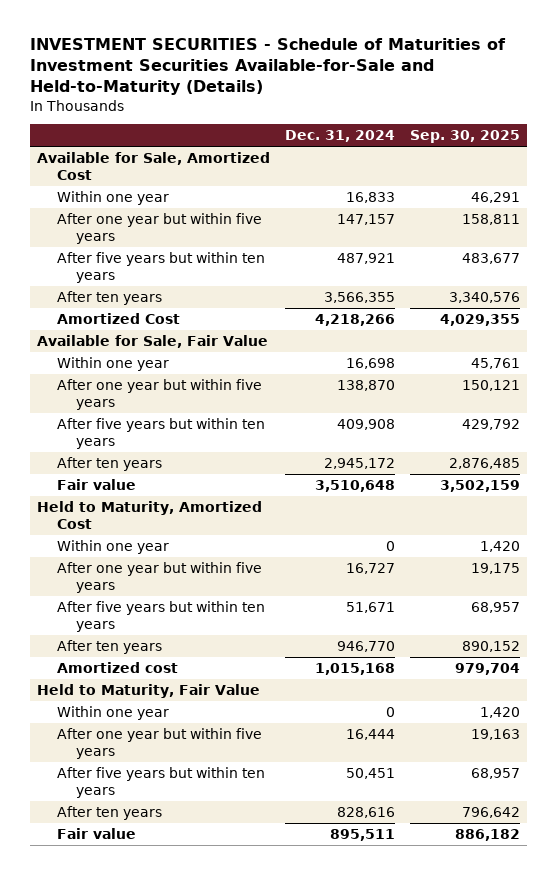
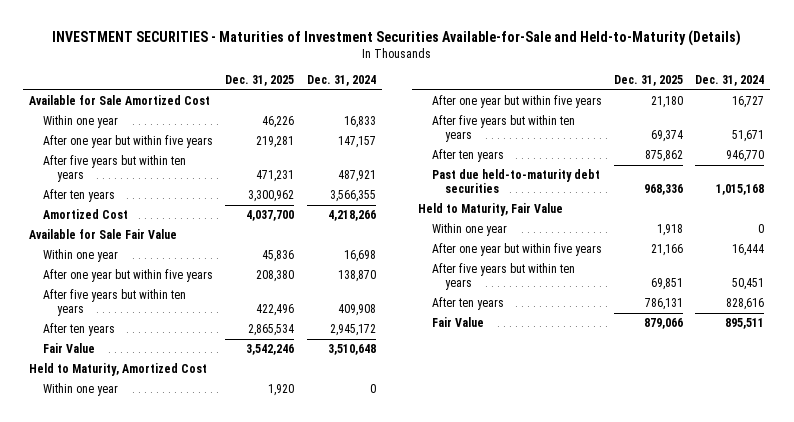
[29,38,506,96] INVESTMENT SECURITIES - Schedule of Maturities of Investment Securities Available-for-Sale and Held-to-Maturity (Details) -> [51,29,741,46] INVESTMENT SECURITIES - Maturities of Investment Securities Available-for-Sale and Held-to-Maturity (Details)
[409,130,520,144] Sep. 30, 2025 -> none
none -> [225,75,295,87] Dec. 31, 2025
[36,152,270,181] Available for Sale, Amortized Cost -> [29,95,211,106] Available for Sale Amortized Cost
[36,335,268,349] Available for Sale, Fair Value -> [29,229,178,240] Available for Sale Fair Value
[56,479,136,491] Fair value -> [43,343,96,354] Fair Value
[56,662,178,674] Amortized cost -> [431,169,600,194] Past due held-to-maturity debt securities
[56,828,136,840] Fair value -> [431,317,484,328] Fair Value

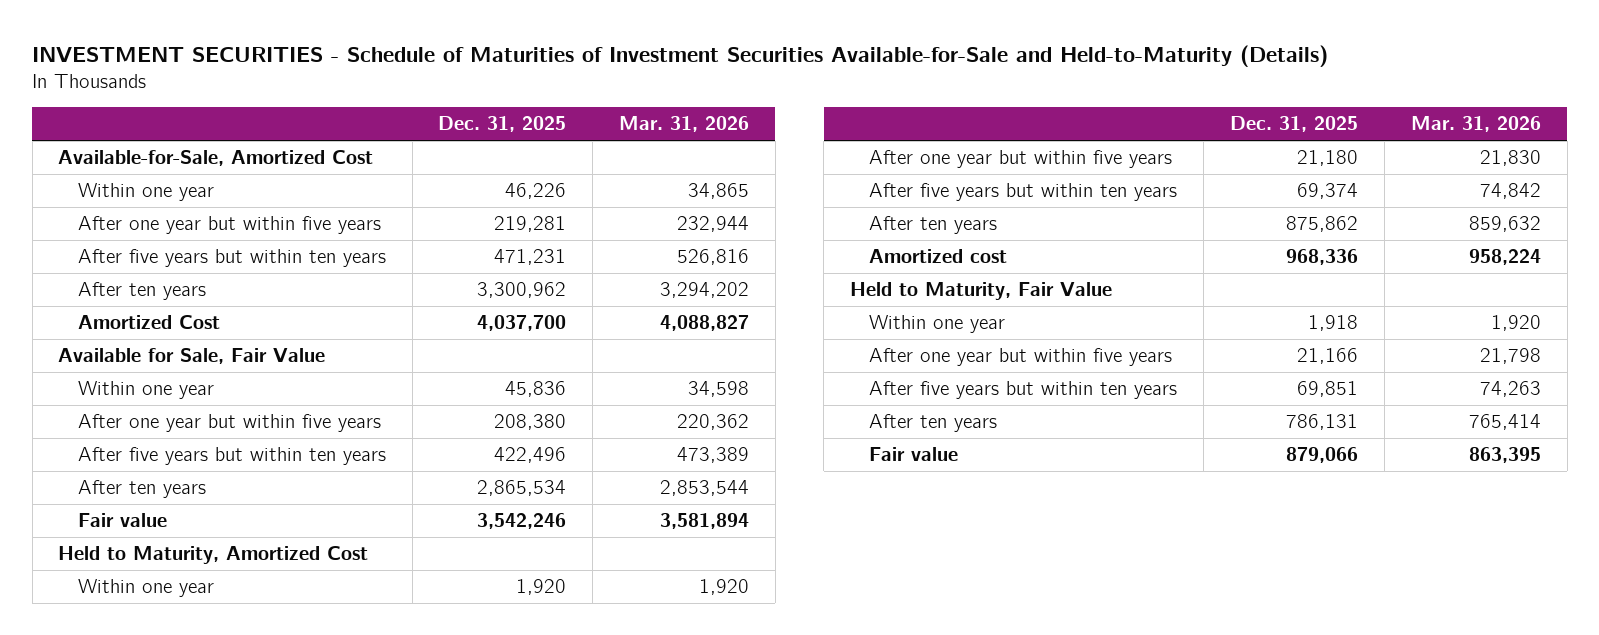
[51,29,741,46] INVESTMENT SECURITIES - Maturities of Investment Securities Available-for-Sale and Held-to-Maturity (Details) -> [32,44,1329,67] INVESTMENT SECURITIES - Schedule of Maturities of Investment Securities Available-for-Sale and Held-to-Maturity (Details)
[306,75,376,87] Dec. 31, 2024 -> none
none -> [619,116,750,133] Mar. 31, 2026
[29,95,211,106] Available for Sale Amortized Cost -> [58,150,374,167] Available-for-Sale, Amortized Cost
[29,229,178,240] Available for Sale Fair Value -> [58,348,326,365] Available for Sale, Fair Value
[43,343,96,354] Fair Value -> [77,513,167,528] Fair value
[431,169,600,194] Past due held-to-maturity debt securities -> [869,249,1008,264] Amortized cost
[431,317,484,328] Fair Value -> [869,447,959,462] Fair value

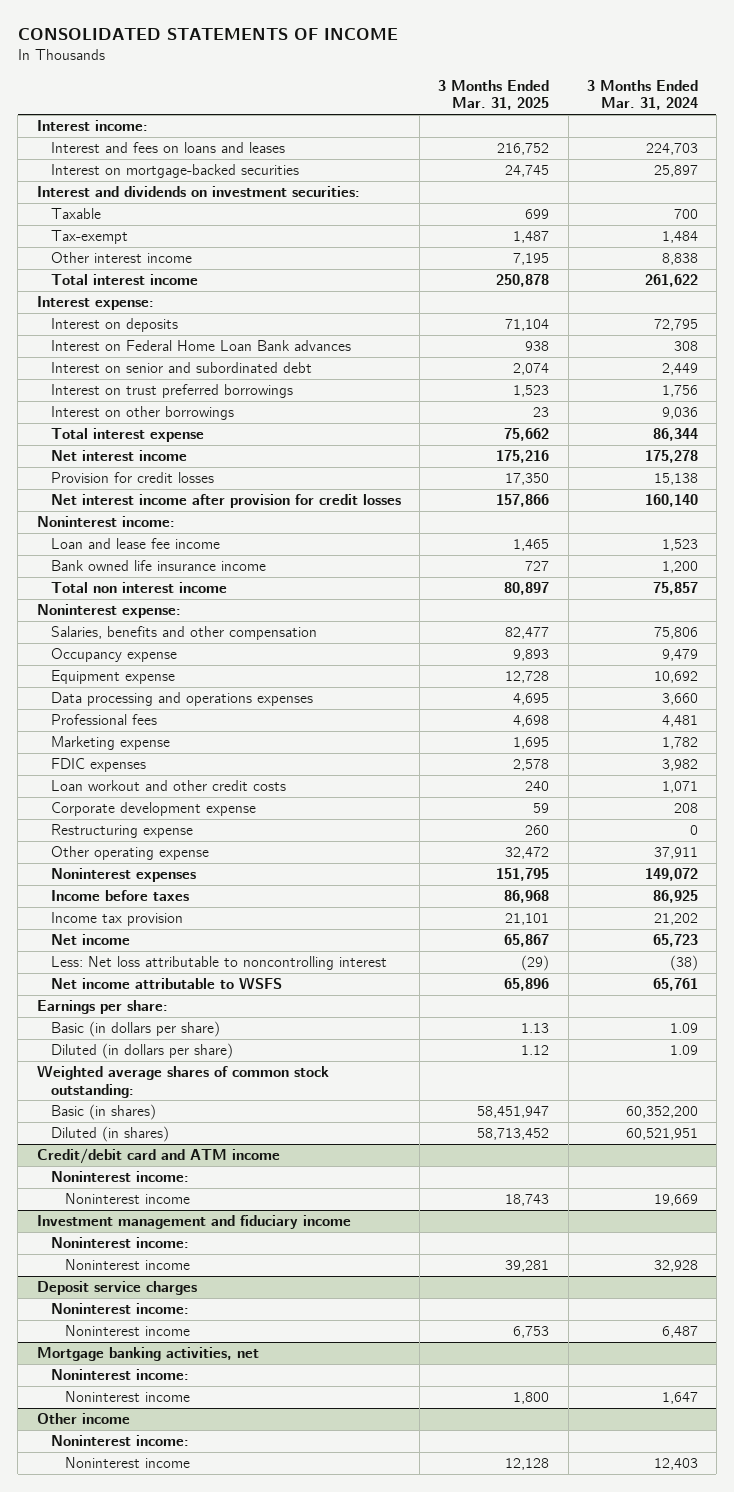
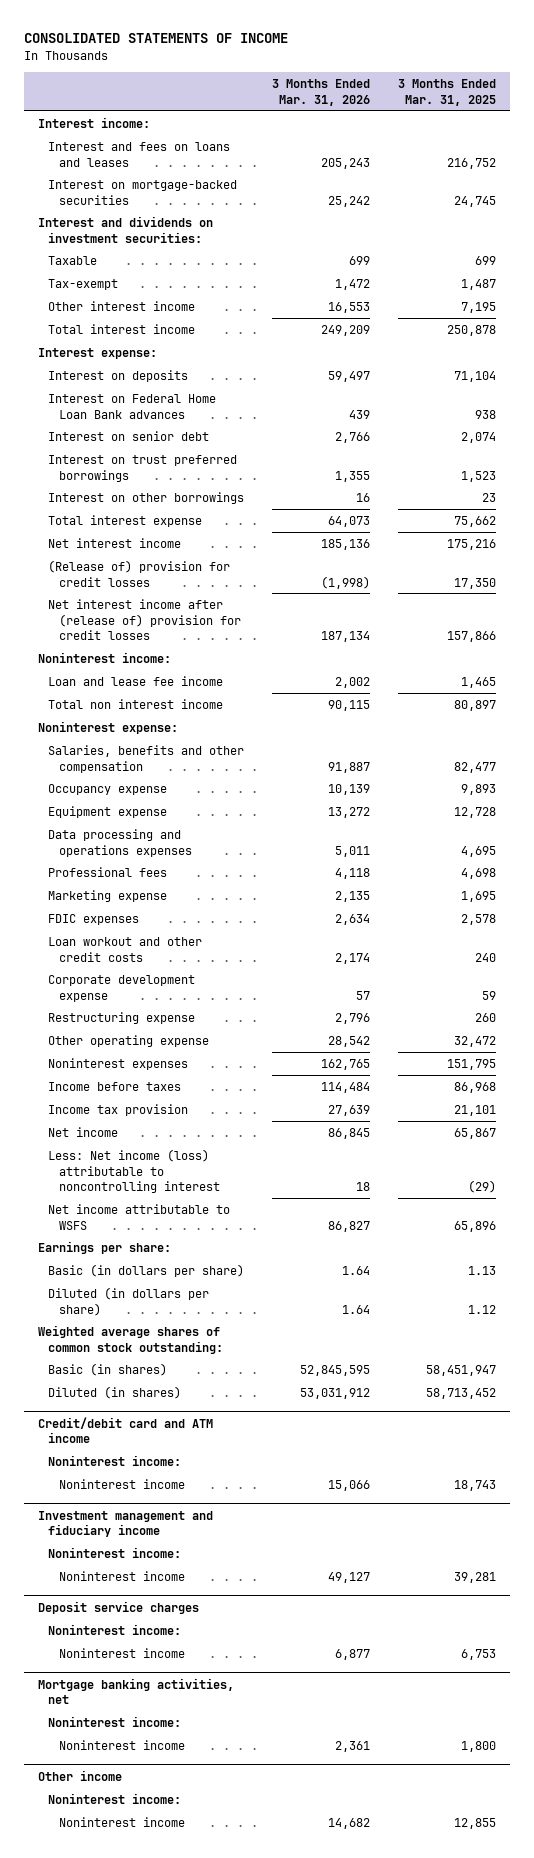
[586,79,698,111] 3 Months Ended Mar. 31, 2024 -> none
none -> [272,78,371,106] 3 Months Ended Mar. 31, 2026
[50,361,312,373] Interest on senior and subordinated debt -> [48,430,210,441] Interest on senior debt
[50,471,214,483] Provision for credit losses -> [48,559,231,587] (Release of) provision for credit losses
[50,493,401,508] Net interest income after provision for credit losses -> [48,598,241,641] Net interest income after (release of) provision for credit losses
[50,559,266,571] Bank owned life insurance income -> none
[50,955,387,970] Less: Net loss attributable to noncontrolling interest -> [48,1148,220,1194] Less: Net income (loss) attributable to noncontrolling interest
[505,1457,550,1470] 12,128 -> [453,1817,496,1829] 12,855

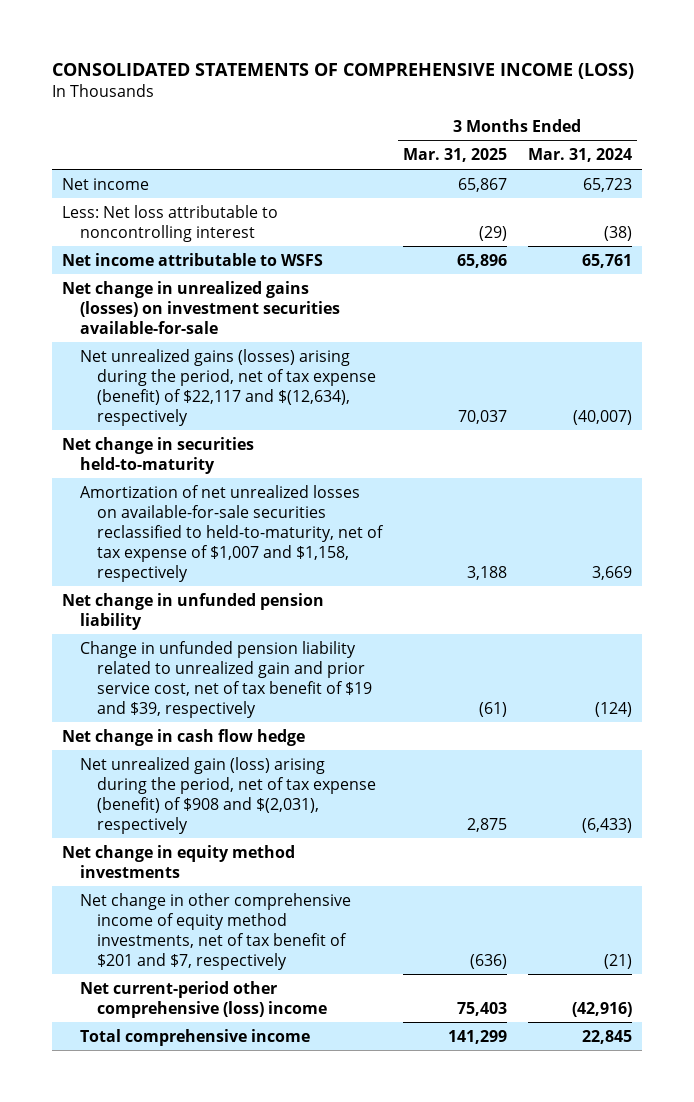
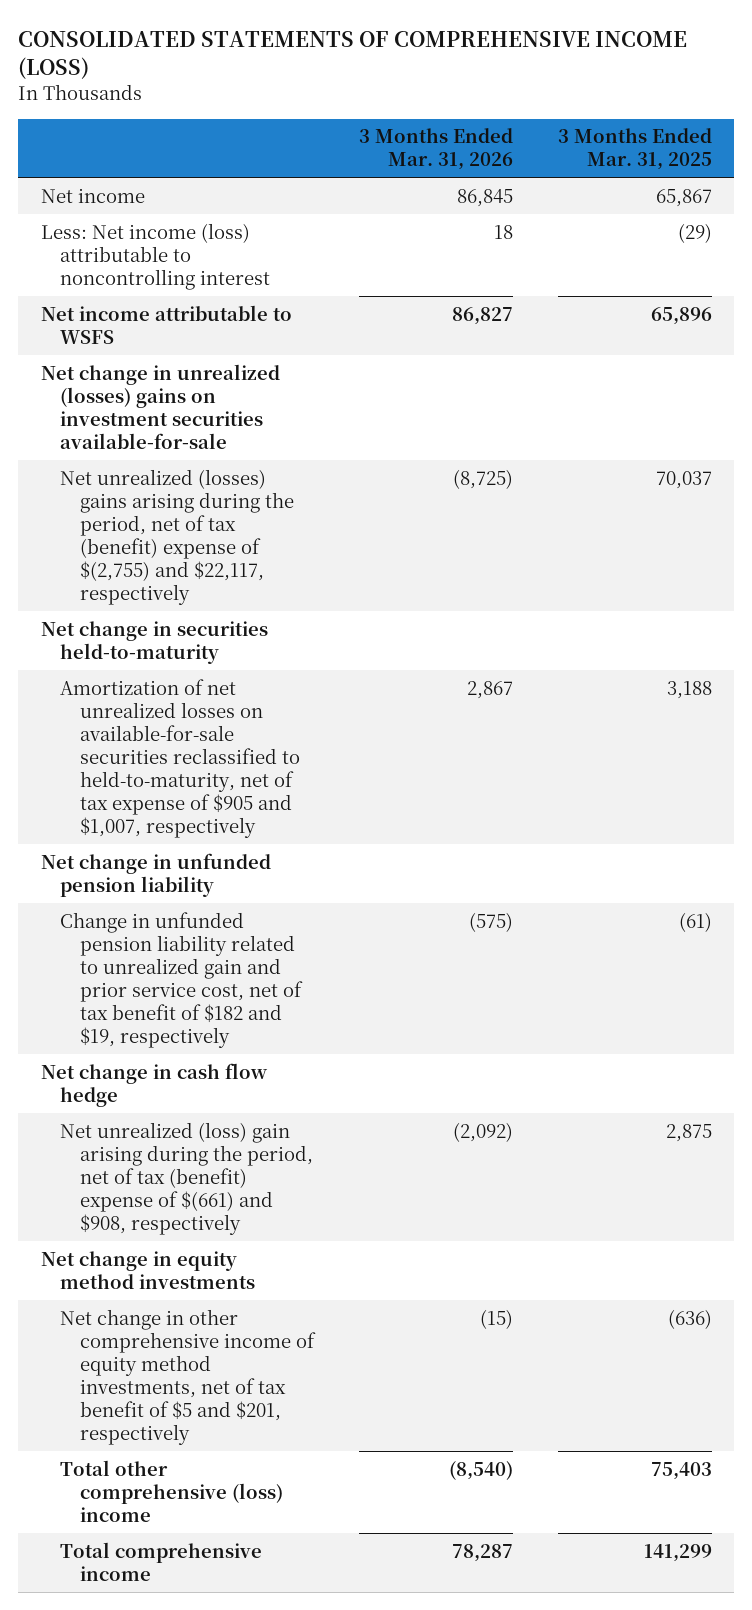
[527,148,632,163] Mar. 31, 2024 -> none
none -> [358,128,513,171] 3 Months Ended Mar. 31, 2026
[62,204,279,242] Less: Net loss attributable to noncontrolling interest -> [40,222,271,290] Less: Net income (loss) attributable to noncontrolling interest
[62,280,340,334] Net change in unrealized gains (losses) on investment securities available-for-sale -> [40,363,280,449] Net change in unrealized (losses) gains on investment securities available-for-sale
[79,348,377,426] Net unrealized gains (losses) arising during the period, net of tax expense (benefit) of $22,117 and $(12,634), respectively -> [60,468,295,605] Net unrealized (losses) gains arising during the period, net of tax (benefit) expense of $(2,755) and $22,117, respectively
[79,484,385,582] Amortization of net unrealized losses on available-for-sale securities reclassified to held-to-maturity, net of tax expense of $1,007 and $1,158, respectively -> [60,678,301,838] Amortization of net unrealized losses on available-for-sale securities reclassified to held-to-maturity, net of tax expense of $905 and $1,007, respectively
[79,640,373,718] Change in unfunded pension liability related to unrealized gain and prior service cost, net of tax benefit of $19 and $39, respectively -> [60,911,304,1048] Change in unfunded pension liability related to unrealized gain and prior service cost, net of tax benefit of $182 and $19, respectively
[79,756,377,834] Net unrealized gain (loss) arising during the period, net of tax expense (benefit) of $908 and $(2,031), respectively -> [60,1121,314,1235] Net unrealized (loss) gain arising during the period, net of tax (benefit) expense of $(661) and $908, respectively
[79,892,351,970] Net change in other comprehensive income of equity method investments, net of tax benefit of $201 and $7, respectively -> [60,1308,317,1445] Net change in other comprehensive income of equity method investments, net of tax benefit of $5 and $201, respectively
[79,980,328,1018] Net current-period other comprehensive (loss) income -> [60,1459,284,1522] Total other comprehensive (loss) income

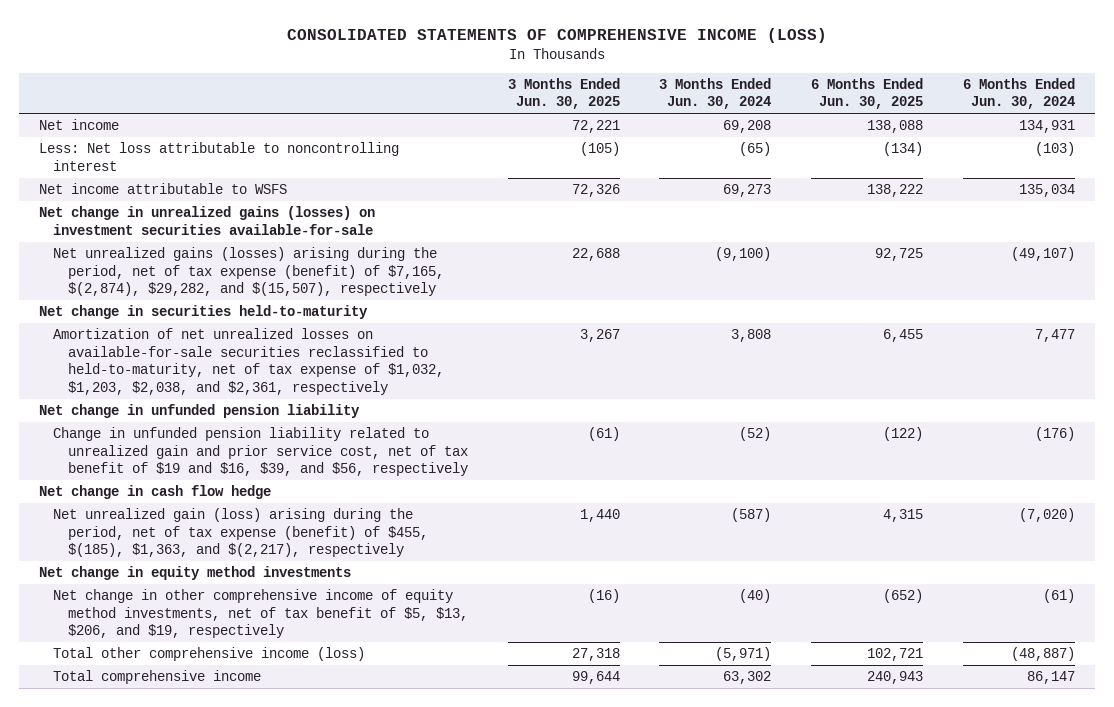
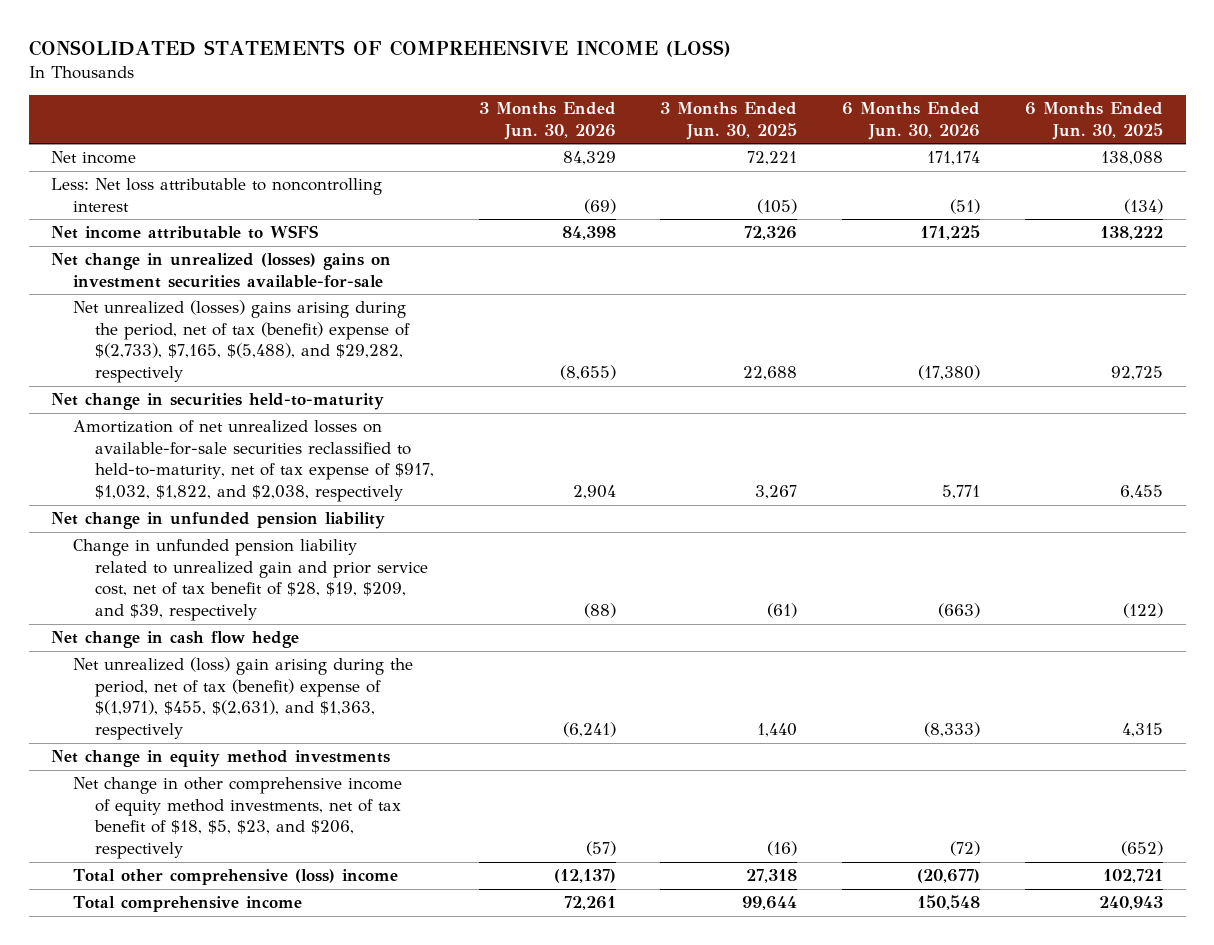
[659,77,772,110] 3 Months Ended Jun. 30, 2024 -> none
[962,77,1075,110] 6 Months Ended Jun. 30, 2024 -> none
none -> [478,102,616,140] 3 Months Ended Jun. 30, 2026
none -> [842,102,981,140] 6 Months Ended Jun. 30, 2026
[38,205,375,235] Net change in unrealized gains (losses) on investment securities available-for-sale -> [51,253,392,288] Net change in unrealized (losses) gains on investment securities available-for-sale
[53,246,444,297] Net unrealized gains (losses) arising during the period, net of tax expense (benefit) of $7,165, $(2,874), $29,282, and $(15,507), respectively -> [72,300,410,384] Net unrealized (losses) gains arising during the period, net of tax (benefit) expense of $(2,733), $7,165, $(5,488), and $29,282, respectively
[53,327,444,396] Amortization of net unrealized losses on available-for-sale securities reclassified to held-to-maturity, net of tax expense of $1,032, $1,203, $2,038, and $2,361, respectively -> [72,420,434,503] Amortization of net unrealized losses on available-for-sale securities reclassified to held-to-maturity, net of tax expense of $917, $1,032, $1,822, and $2,038, respectively
[53,426,468,477] Change in unfunded pension liability related to unrealized gain and prior service cost, net of tax benefit of $19 and $16, $39, and $56, respectively -> [72,539,428,622] Change in unfunded pension liability related to unrealized gain and prior service cost, net of tax benefit of $28, $19, $209, and $39, respectively
[53,507,428,558] Net unrealized gain (loss) arising during the period, net of tax expense (benefit) of $455, $(185), $1,363, and $(2,217), respectively -> [72,657,413,741] Net unrealized (loss) gain arising during the period, net of tax (benefit) expense of $(1,971), $455, $(2,631), and $1,363, respectively
[53,588,468,639] Net change in other comprehensive income of equity method investments, net of tax benefit of $5, $13, $206, and $19, respectively -> [72,777,402,860] Net change in other comprehensive income of equity method investments, net of tax benefit of $18, $5, $23, and $206, respectively
[53,646,366,661] Total other comprehensive income (loss) -> [72,869,398,886] Total other comprehensive (loss) income

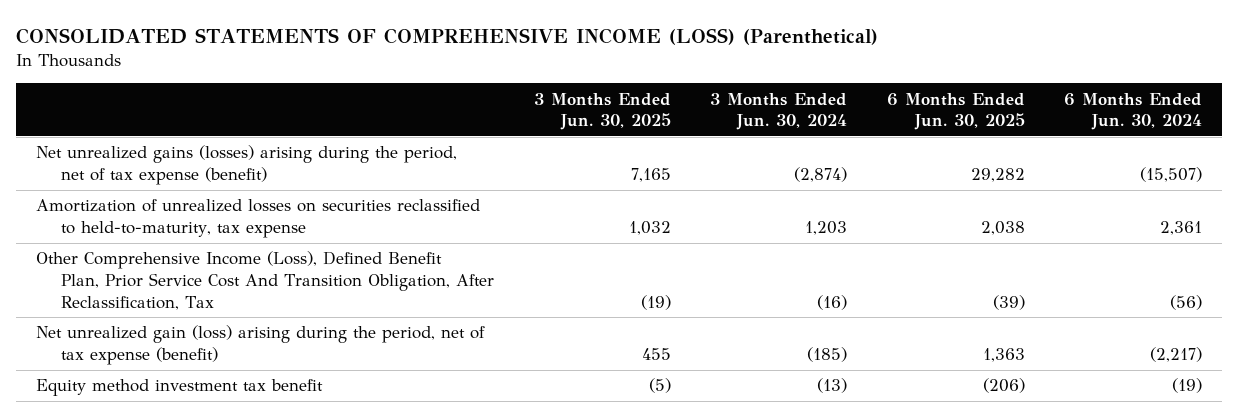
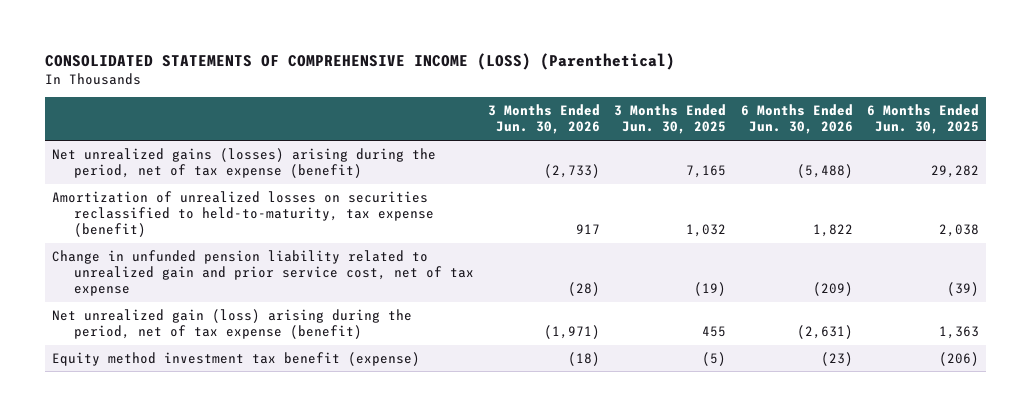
[710,92,848,131] 3 Months Ended Jun. 30, 2024 -> none
[1064,92,1203,131] 6 Months Ended Jun. 30, 2024 -> none
none -> [487,104,600,135] 3 Months Ended Jun. 30, 2026
none -> [740,104,853,135] 6 Months Ended Jun. 30, 2026
[35,199,480,239] Amortization of unrealized losses on securities reclassified to held-to-maturity, tax expense -> [52,190,434,238] Amortization of unrealized losses on securities reclassified to held-to-maturity, tax expense (benefit)
[35,251,495,310] Other Comprehensive Income (Loss), Defined Benefit Plan, Prior Service Cost And Transition Obligation, After Reclassification, Tax -> [52,249,474,297] Change in unfunded pension liability related to unrealized gain and prior service cost, net of tax expense
[35,379,323,397] Equity method investment tax benefit -> [52,351,421,366] Equity method investment tax benefit (expense)

